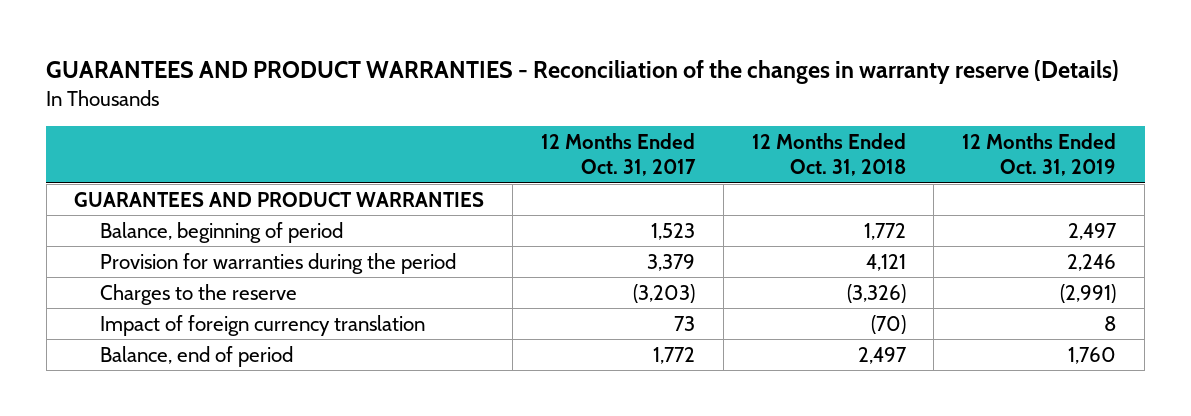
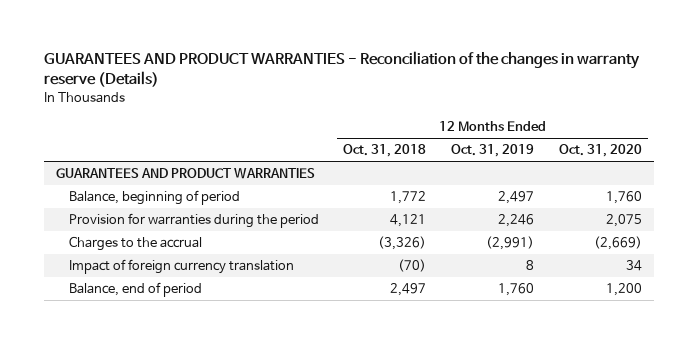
[541,132,697,177] 12 Months Ended Oct. 31, 2017 -> none
none -> [558,144,642,158] Oct. 31, 2020
[100,283,298,305] Charges to the reserve -> [68,236,202,252] Charges to the accrual

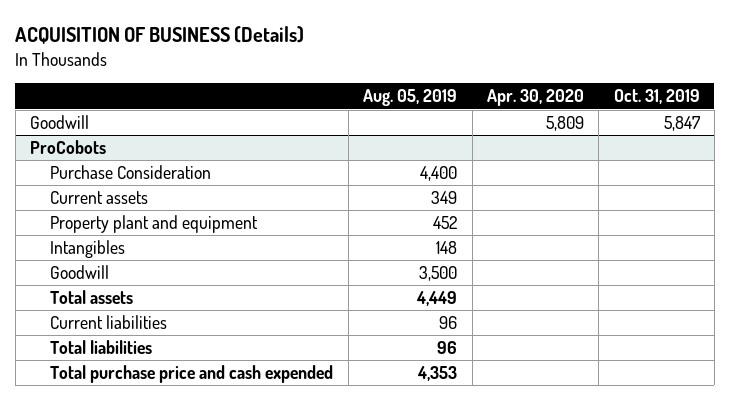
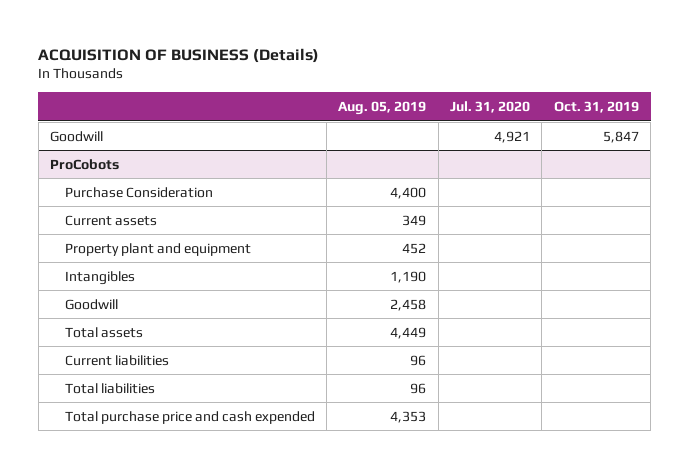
[486,89,584,107] Apr. 30, 2020 -> none
none -> [449,100,530,113] Jul. 31, 2020
[436,241,458,255] 148 -> [390,270,427,283] 1,190
[419,266,458,282] 3,500 -> [390,298,427,311] 2,458

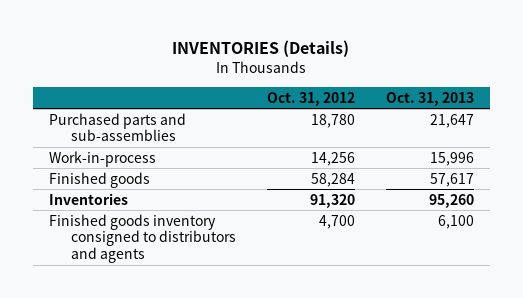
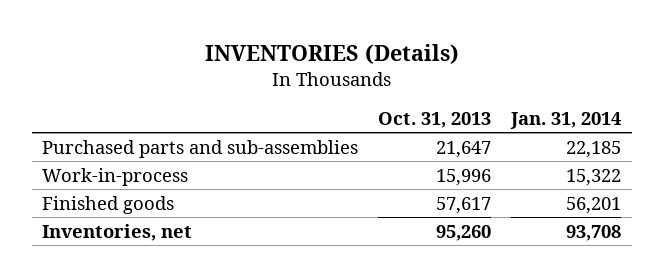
[266,91,355,106] Oct. 31, 2012 -> none
none -> [510,111,622,129] Jan. 31, 2014
[48,213,236,264] Finished goods inventory consigned to distributors and agents -> none
[48,192,128,205] Inventories -> [41,223,192,241] Inventories, net

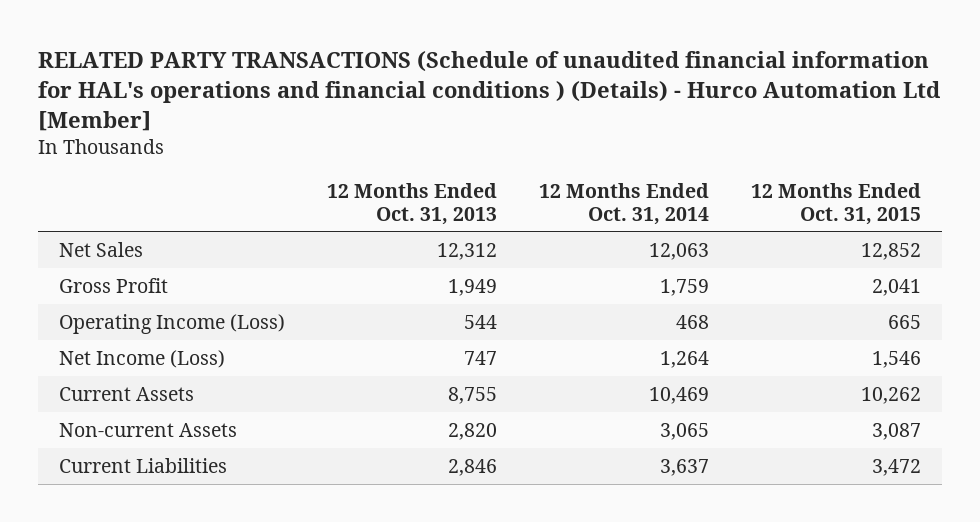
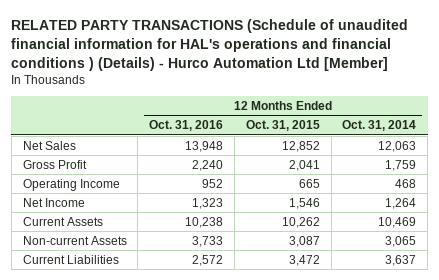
[326,182,497,225] 12 Months Ended Oct. 31, 2013 -> none
none -> [149,120,224,132] Oct. 31, 2016
[58,313,285,334] Operating Income (Loss) -> [22,178,120,191] Operating Income
[58,349,225,368] Net Income (Loss) -> [22,197,85,207] Net Income

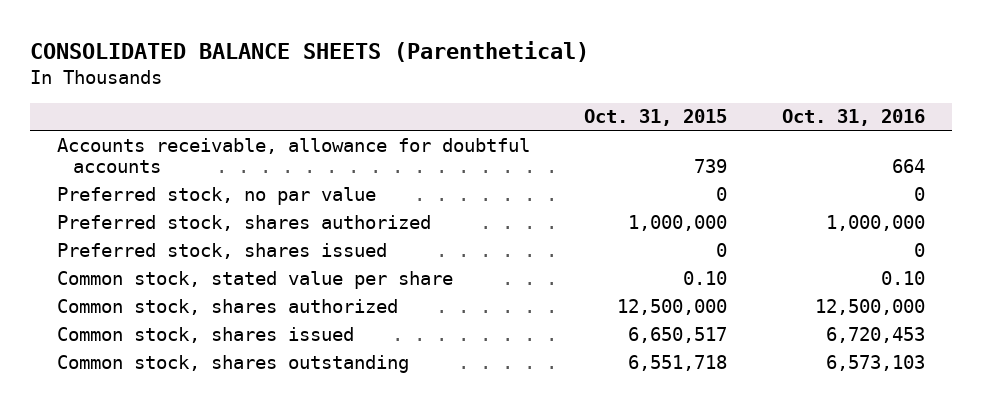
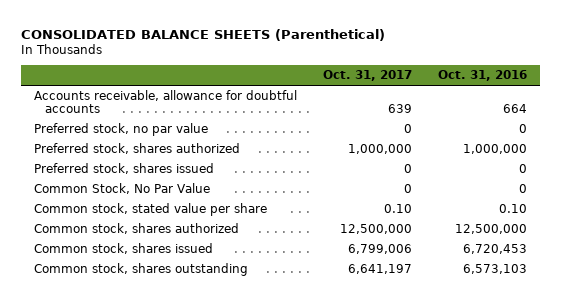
[584,109,728,127] Oct. 31, 2015 -> none
none -> [322,70,412,82] Oct. 31, 2017
none -> [33,183,210,195] Common Stock, No Par Value

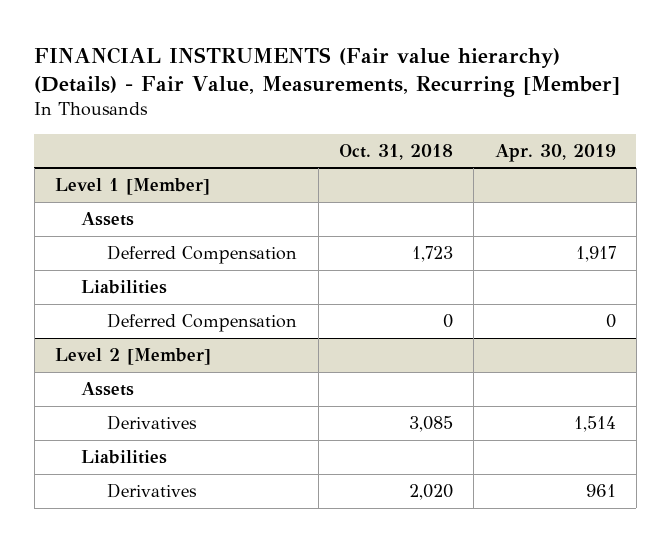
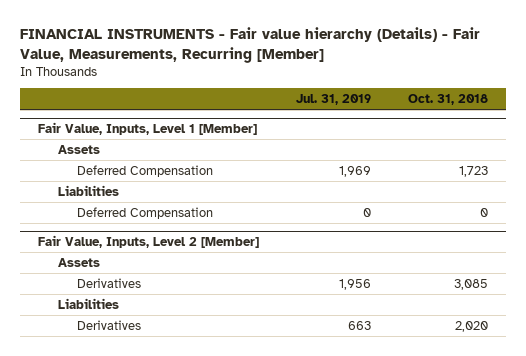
[34,46,621,97] FINANCIAL INSTRUMENTS (Fair value hierarchy) (Details) - Fair Value, Measurements, Recurring [Member] -> [19,27,480,63] FINANCIAL INSTRUMENTS - Fair value hierarchy (Details) - Fair Value, Measurements, Recurring [Member]
[494,143,616,162] Apr. 30, 2019 -> none
none -> [295,94,371,106] Jul. 31, 2019
[55,178,211,196] Level 1 [Member] -> [37,121,257,135] Fair Value, Inputs, Level 1 [Member]
[55,348,212,366] Level 2 [Member] -> [37,234,259,248] Fair Value, Inputs, Level 2 [Member]

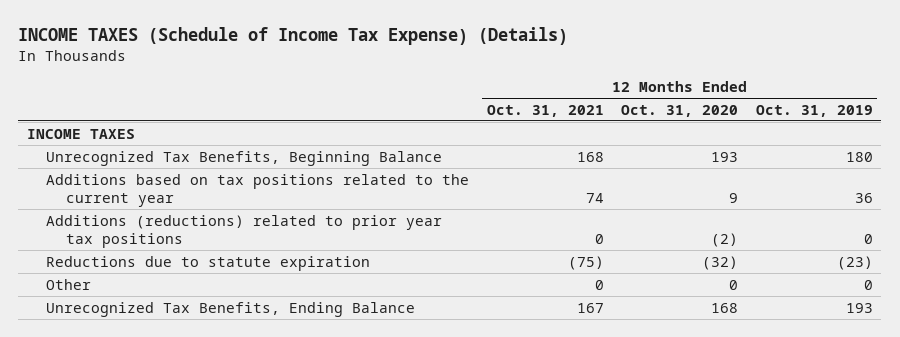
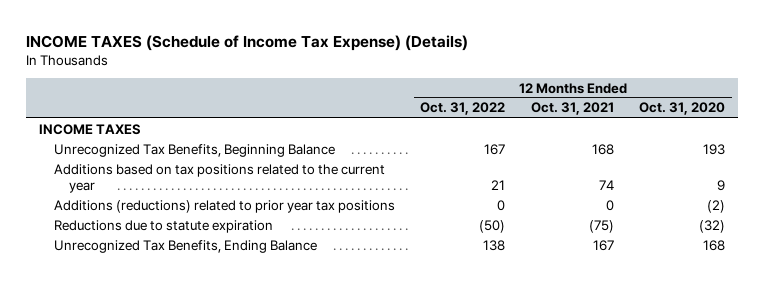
[755,104,873,117] Oct. 31, 2019 -> none
none -> [420,102,506,116] Oct. 31, 2022
[46,278,92,290] Other -> none

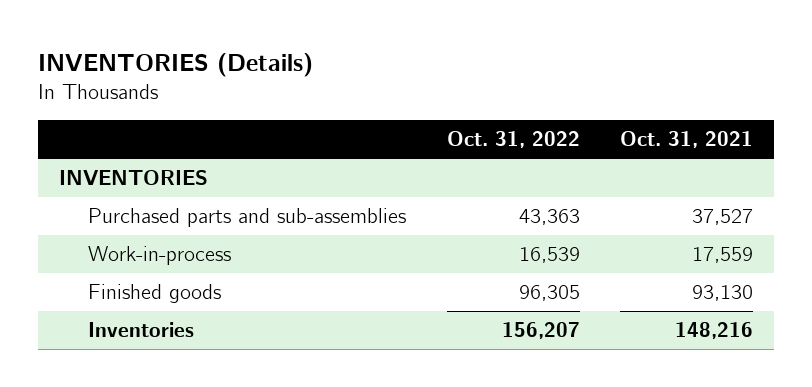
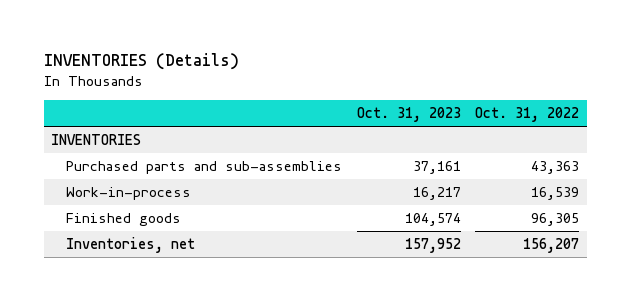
[620,131,754,149] Oct. 31, 2021 -> none
none -> [356,107,461,123] Oct. 31, 2023
[87,322,194,338] Inventories -> [66,237,196,254] Inventories, net

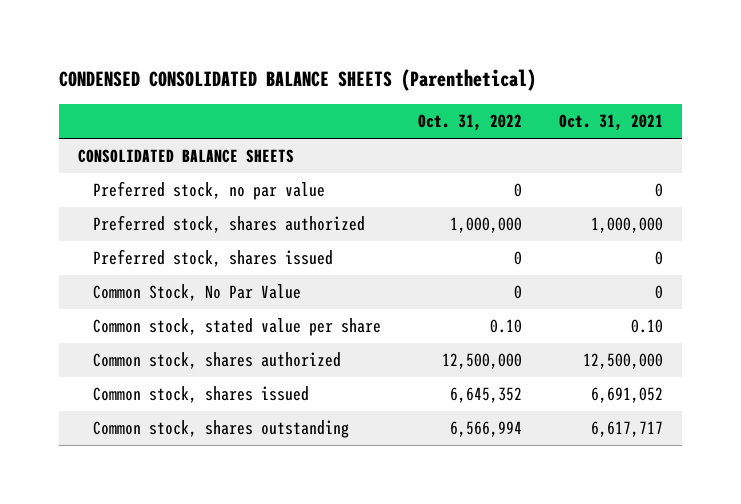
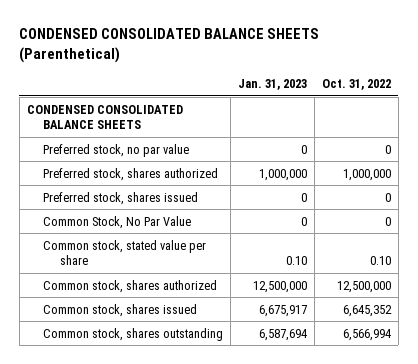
[559,114,664,132] Oct. 31, 2021 -> none
none -> [238,79,308,91] Jan. 31, 2023
[77,149,294,164] CONSOLIDATED BALANCE SHEETS -> [26,104,183,130] CONDENSED CONSOLIDATED BALANCE SHEETS

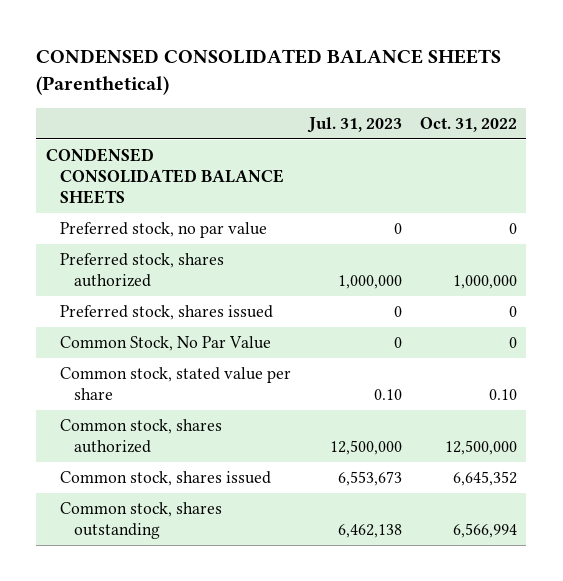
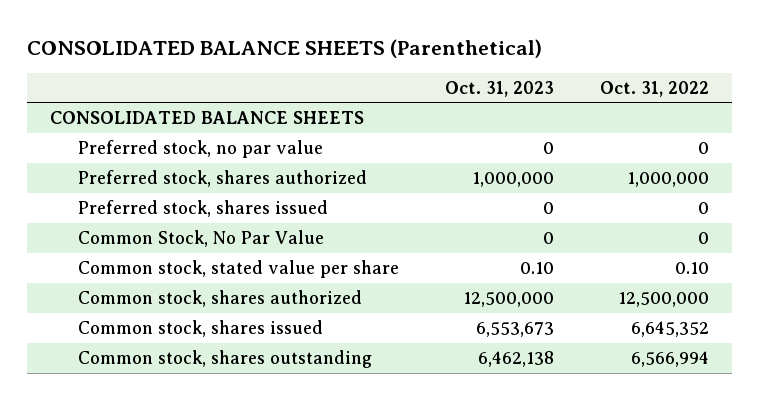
[36,49,502,96] CONDENSED CONSOLIDATED BALANCE SHEETS (Parenthetical) -> [26,38,542,58] CONSOLIDATED BALANCE SHEETS (Parenthetical)
[307,116,403,133] Jul. 31, 2023 -> none
none -> [444,80,554,97] Oct. 31, 2023
[45,148,284,205] CONDENSED CONSOLIDATED BALANCE SHEETS -> [49,111,364,125] CONSOLIDATED BALANCE SHEETS

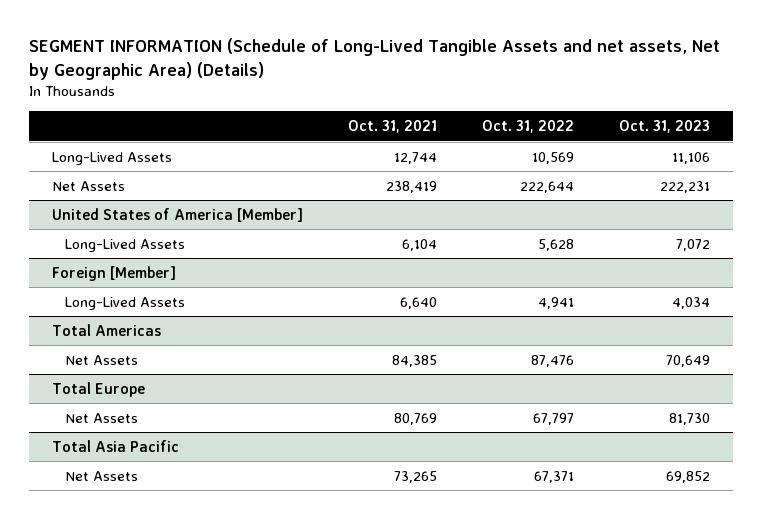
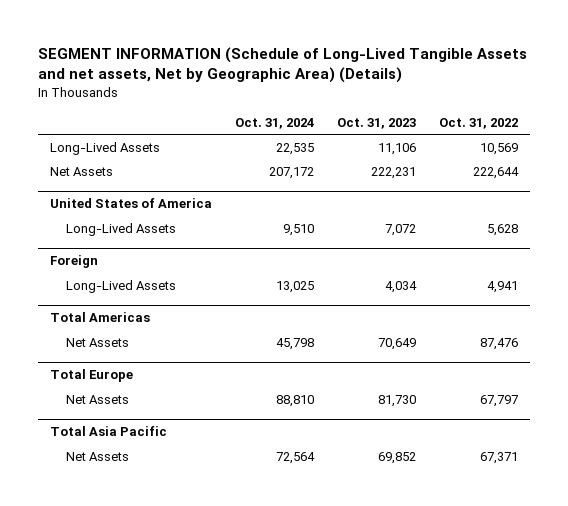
[347,120,437,134] Oct. 31, 2021 -> none
none -> [234,117,314,129] Oct. 31, 2024
[51,207,303,222] United States of America [Member] -> [49,198,212,209] United States of America
[51,265,176,281] Foreign [Member] -> [49,255,98,269] Foreign

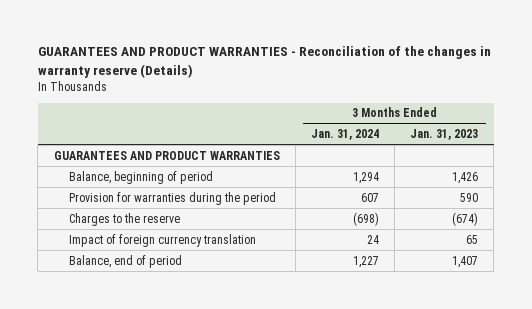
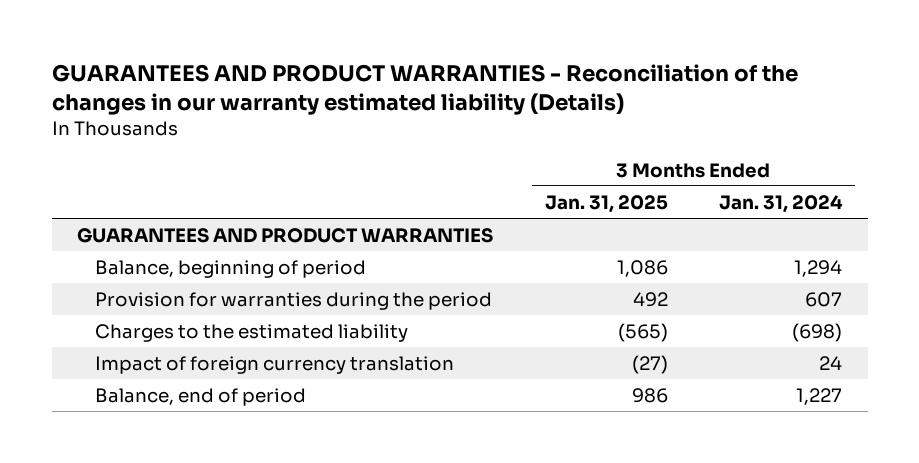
[37,46,491,78] GUARANTEES AND PRODUCT WARRANTIES - Reconciliation of the changes in warranty reserve (Details) -> [51,63,798,115] GUARANTEES AND PRODUCT WARRANTIES - Reconciliation of the changes in our warranty estimated liability (Details)
[410,128,479,140] Jan. 31, 2023 -> none
none -> [544,194,668,213] Jan. 31, 2025
[69,212,181,226] Charges to the reserve -> [95,323,409,342] Charges to the estimated liability

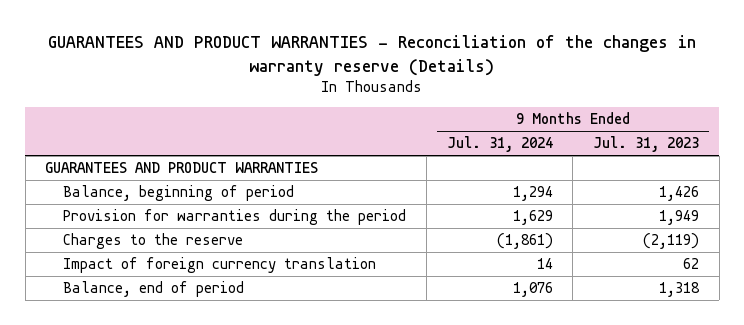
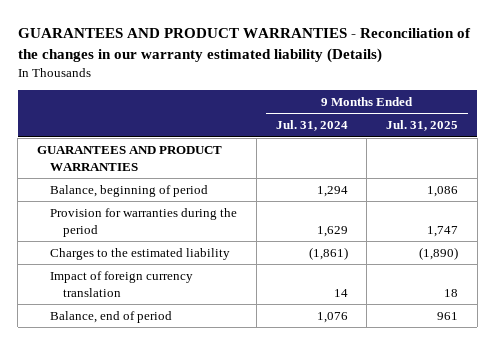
[48,35,697,76] GUARANTEES AND PRODUCT WARRANTIES - Reconciliation of the changes in warranty reserve (Details) -> [17,28,471,64] GUARANTEES AND PRODUCT WARRANTIES - Reconciliation of the changes in our warranty estimated liability (Details)
[593,136,700,153] Jul. 31, 2023 -> none
none -> [386,120,459,132] Jul. 31, 2025
[63,233,244,250] Charges to the reserve -> [49,247,230,260] Charges to the estimated liability

